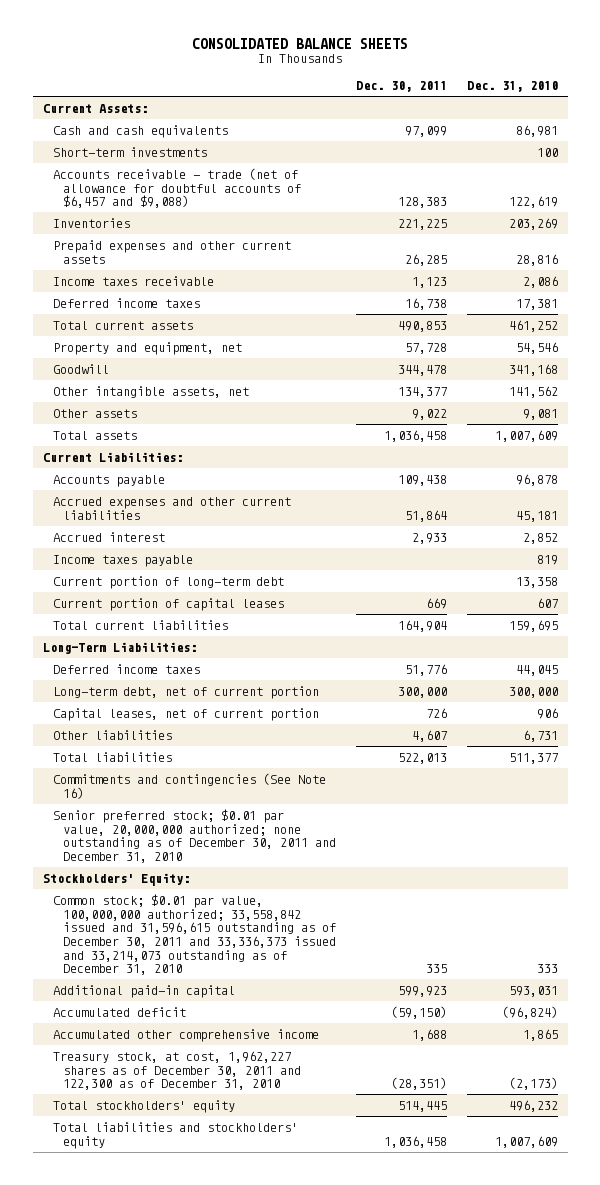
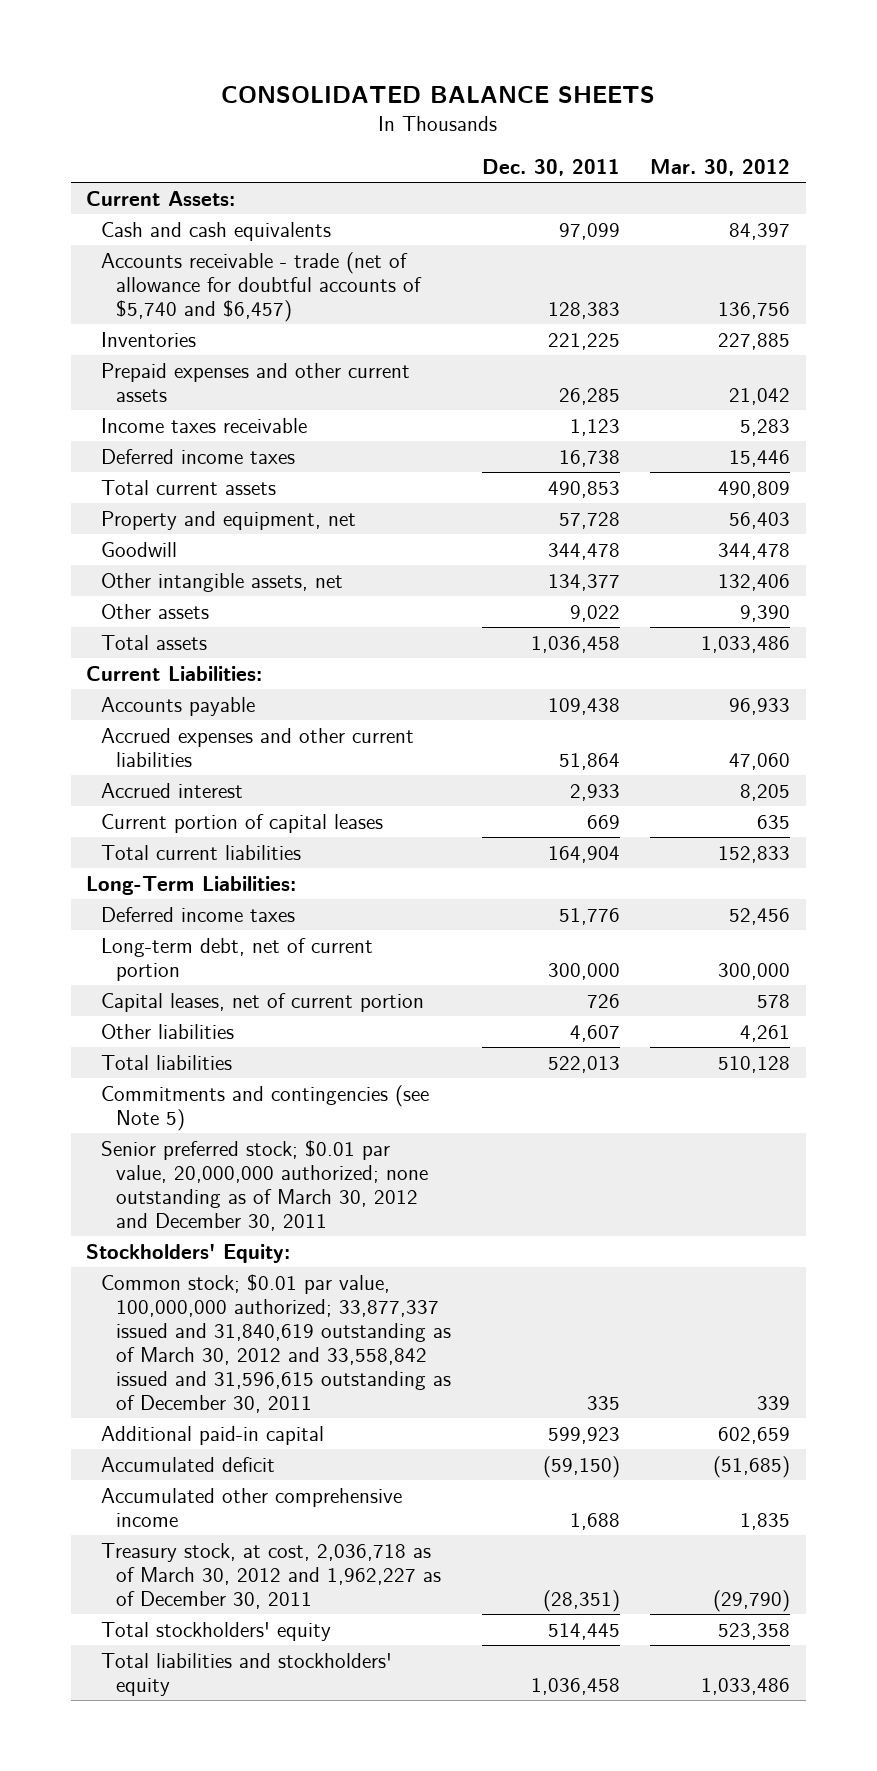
[466,80,558,92] Dec. 31, 2010 -> none
none -> [650,158,791,176] Mar. 30, 2012
[52,146,207,157] Short-term investments -> none
[52,167,302,209] Accounts receivable - trade (net of allowance for doubtful accounts of $6,457 and $9,088) -> [101,251,423,322] Accounts receivable - trade (net of allowance for doubtful accounts of $5,740 and $6,457)
[52,554,193,567] Income taxes payable -> none
[52,575,284,589] Current portion of long-term debt -> none
[52,772,326,799] Commitments and contingencies (See Note 16) -> [101,1084,430,1131] Commitments and contingencies (see Note 5)
[52,808,337,863] Senior preferred stock; $0.01 par value, 20,000,000 authorized; none outstanding as of December 30, 2011 and December 31, 2010 -> [101,1139,429,1232] Senior preferred stock; $0.01 par value, 20,000,000 authorized; none outstanding as of March 30, 2012 and December 30, 2011
[52,893,337,976] Common stock; $0.01 par value, 100,000,000 authorized; 33,558,842 issued and 31,596,615 outstanding as of December 30, 2011 and 33,336,373 issued and 33,214,073 outstanding as of December 31, 2010 -> [101,1273,452,1414] Common stock; $0.01 par value, 100,000,000 authorized; 33,877,337 issued and 31,840,619 outstanding as of March 30, 2012 and 33,558,842 issued and 31,596,615 outstanding as of December 30, 2011
[52,1050,302,1091] Treasury stock, at cost, 1,962,227 shares as of December 30, 2011 and 122,300 as of December 31, 2010 -> [101,1542,442,1609] Treasury stock, at cost, 2,036,718 as of March 30, 2012 and 1,962,227 as of December 30, 2011

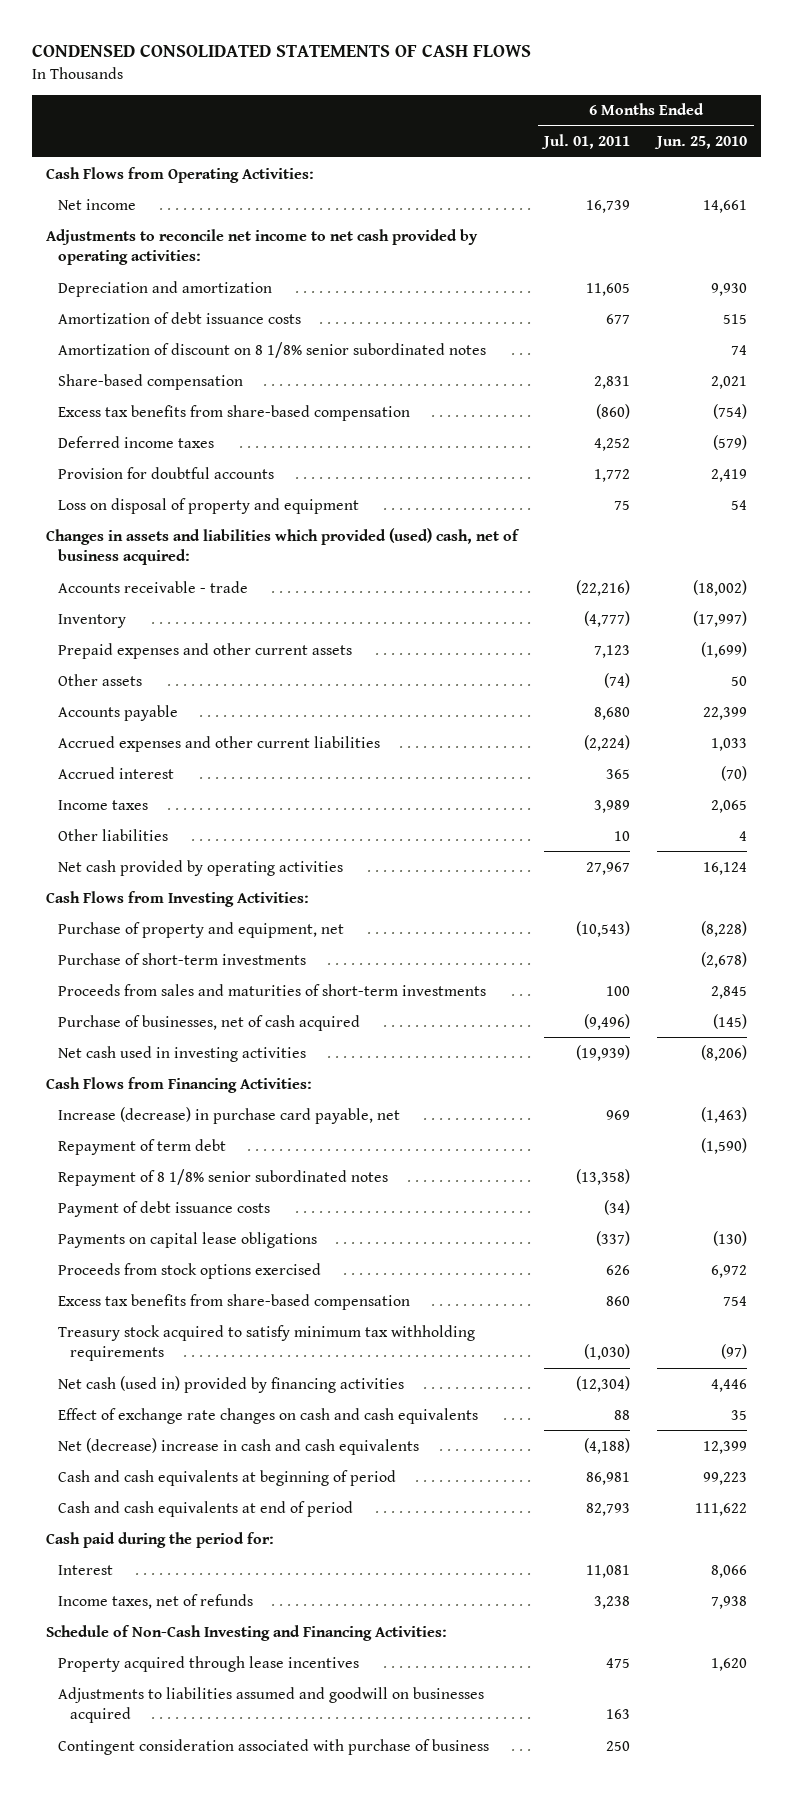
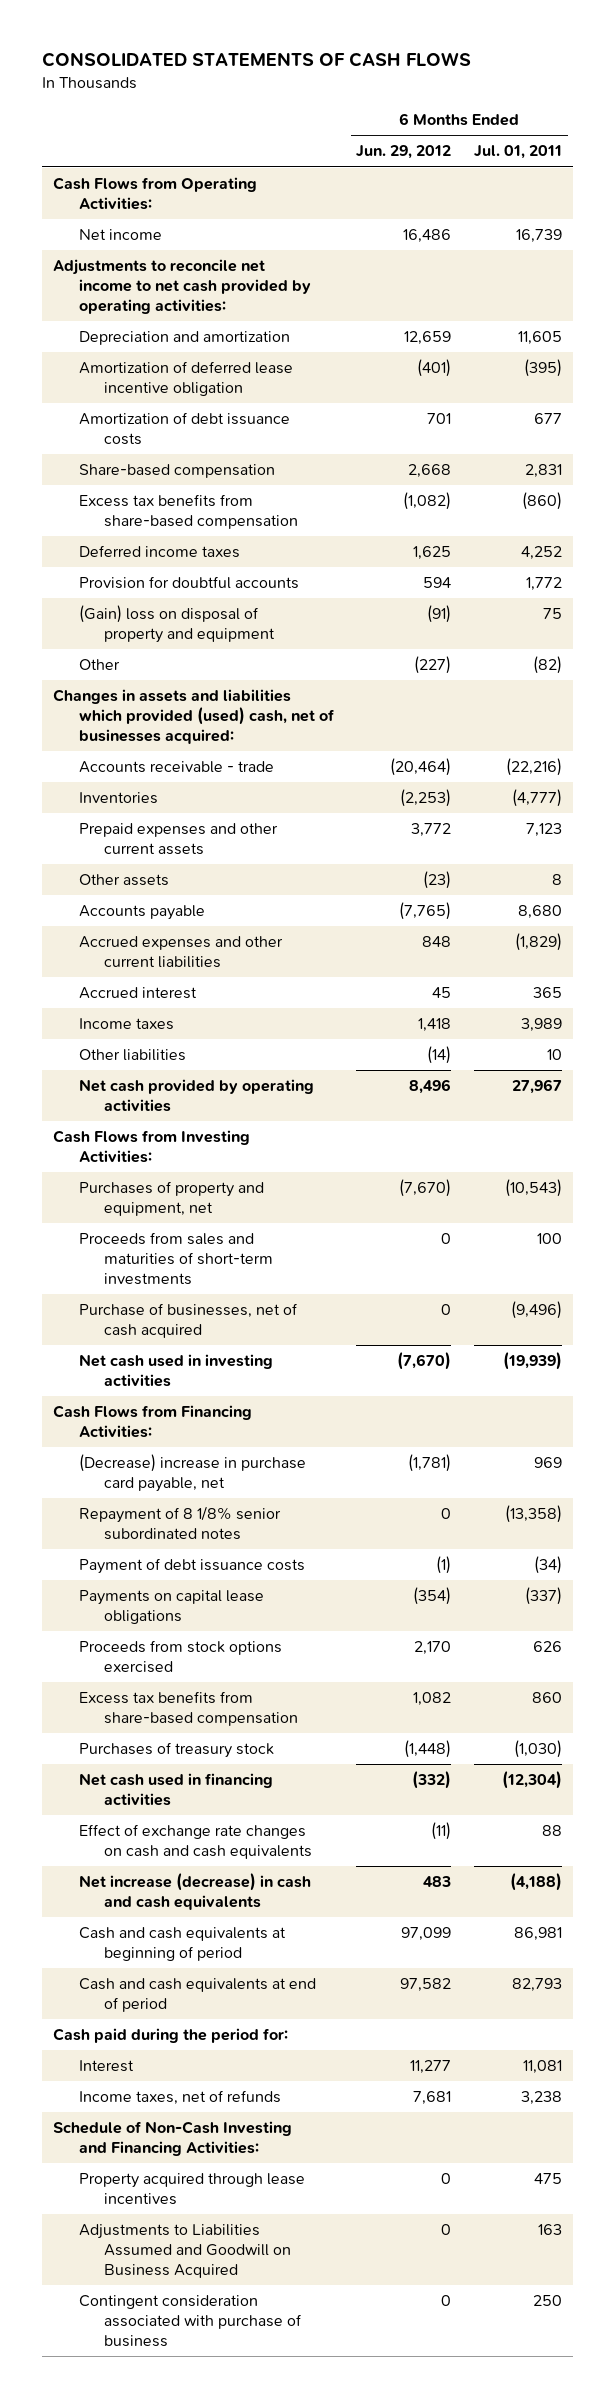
[32,43,532,57] CONDENSED CONSOLIDATED STATEMENTS OF CASH FLOWS -> [41,52,471,68] CONSOLIDATED STATEMENTS OF CASH FLOWS
[654,136,748,150] Jun. 25, 2010 -> none
none -> [356,145,452,160] Jun. 29, 2012
none -> [78,361,293,396] Amortization of deferred lease incentive obligation
[57,341,486,358] Amortization of discount on 8 1/8% senior subordinated notes -> none
[57,497,359,514] Loss on disposal of property and equipment -> [78,605,275,643] (Gain) loss on disposal of property and equipment
none -> [78,659,120,671] Other
[45,527,520,566] Changes in assets and liabilities which provided (used) cash, net of business acquired: -> [53,689,335,744] Changes in assets and liabilities which provided (used) cash, net of businesses acquired:
[57,613,126,628] Inventory -> [78,792,158,805] Inventories
[604,672,631,688] (74) -> [551,874,562,886] 8
[584,734,631,751] (2,224) -> [514,933,562,952] (1,829)
[57,952,306,965] Purchase of short-term investments -> none
[57,921,344,938] Purchase of property and equipment, net -> [78,1181,264,1216] Purchases of property and equipment, net
[57,1138,226,1155] Repayment of term debt -> none
[57,1106,400,1124] Increase (decrease) in purchase card payable, net -> [78,1454,306,1492] (Decrease) increase in purchase card payable, net
[57,1324,475,1362] Treasury stock acquired to satisfy minimum tax withholding requirements -> [78,1742,274,1759] Purchases of treasury stock
[57,1375,404,1393] Net cash (used in) provided by financing activities -> [78,1773,273,1806] Net cash used in financing activities
[57,1437,419,1455] Net (decrease) increase in cash and cash equivalents -> [78,1873,311,1910] Net increase (decrease) in cash and cash equivalents
[57,1686,484,1724] Adjustments to liabilities assumed and goodwill on businesses acquired -> [78,2224,291,2278] Adjustments to Liabilities Assumed and Goodwill on Business Acquired

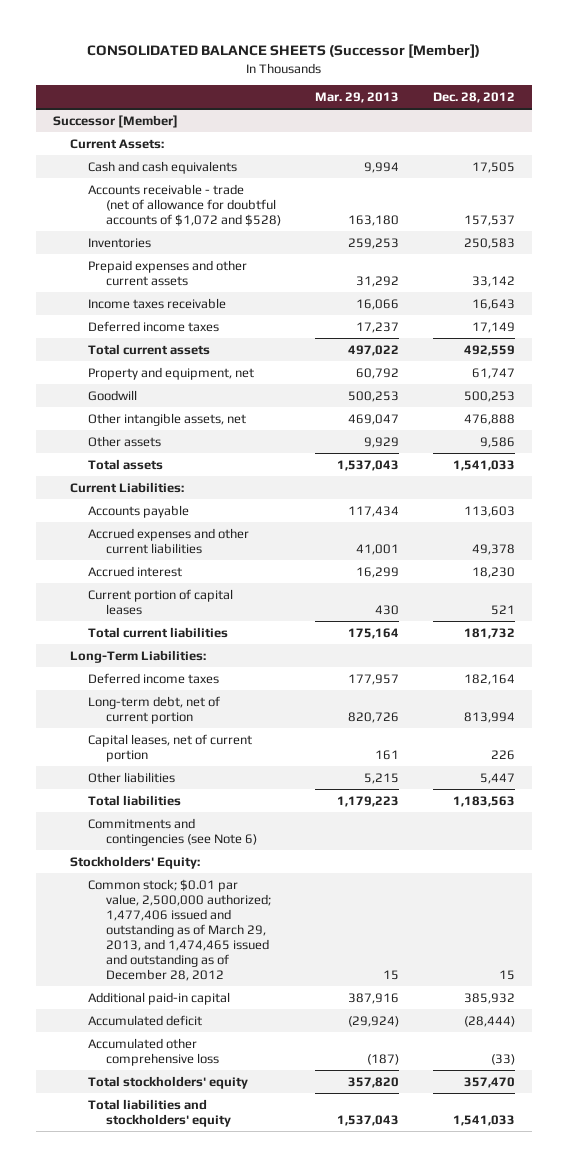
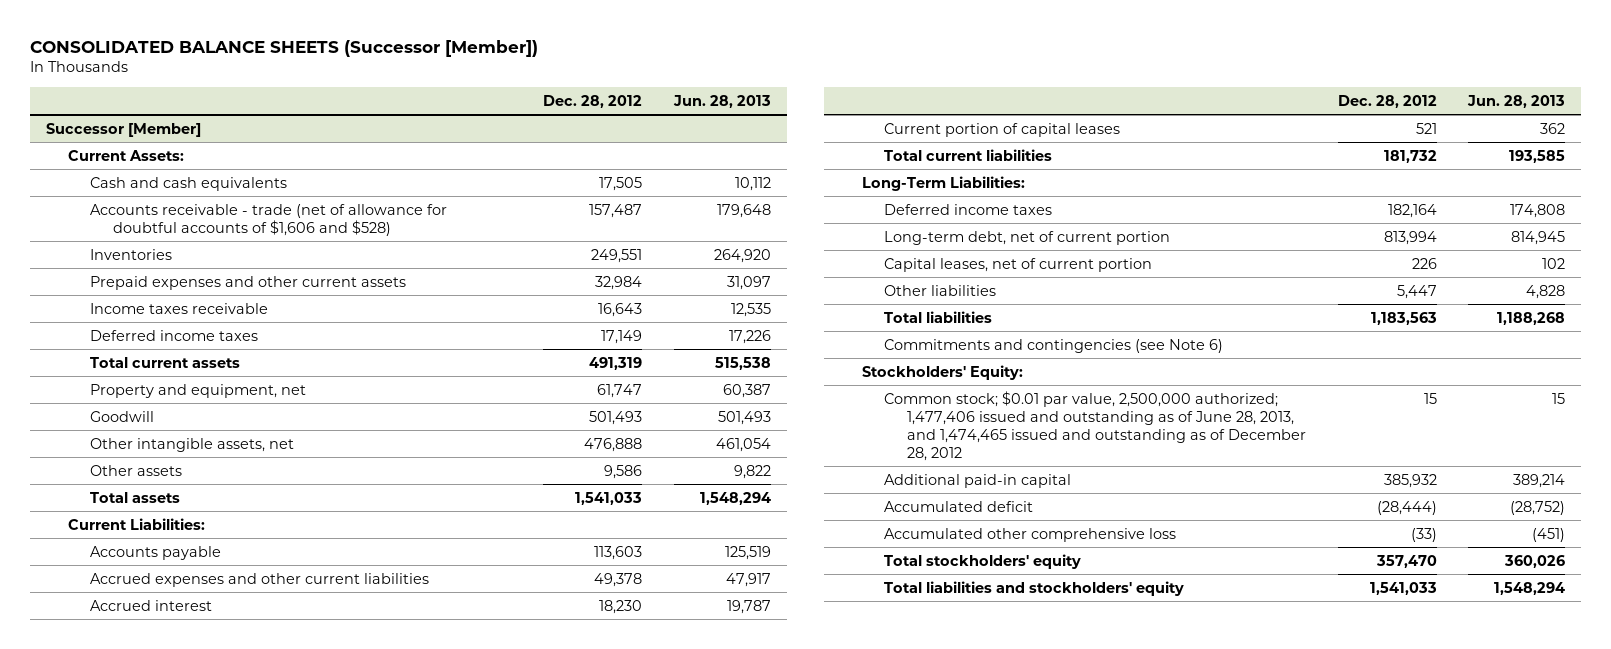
[314,92,399,104] Mar. 29, 2013 -> none
none -> [673,94,772,108] Jun. 28, 2013
[87,183,281,226] Accounts receivable - trade (net of allowance for doubtful accounts of $1,072 and $528) -> [90,203,448,236] Accounts receivable - trade (net of allowance for doubtful accounts of $1,606 and $528)
[463,214,515,226] 157,537 -> [589,203,643,218] 157,487
[463,237,515,249] 250,583 -> [591,248,643,263] 249,551
[471,275,515,287] 33,142 -> [595,275,643,290] 32,984
[463,344,515,356] 492,559 -> [589,356,643,370] 491,319
[463,390,515,402] 500,253 -> [589,410,643,425] 501,493
[87,878,271,981] Common stock; $0.01 par value, 2,500,000 authorized; 1,477,406 issued and outstanding as of March 29, 2013, and 1,474,465 issued and outstanding as of December 28, 2012 -> [884,390,1306,462] Common stock; $0.01 par value, 2,500,000 authorized; 1,477,406 issued and outstanding as of June 28, 2013, and 1,474,465 issued and outstanding as of December 28, 2012

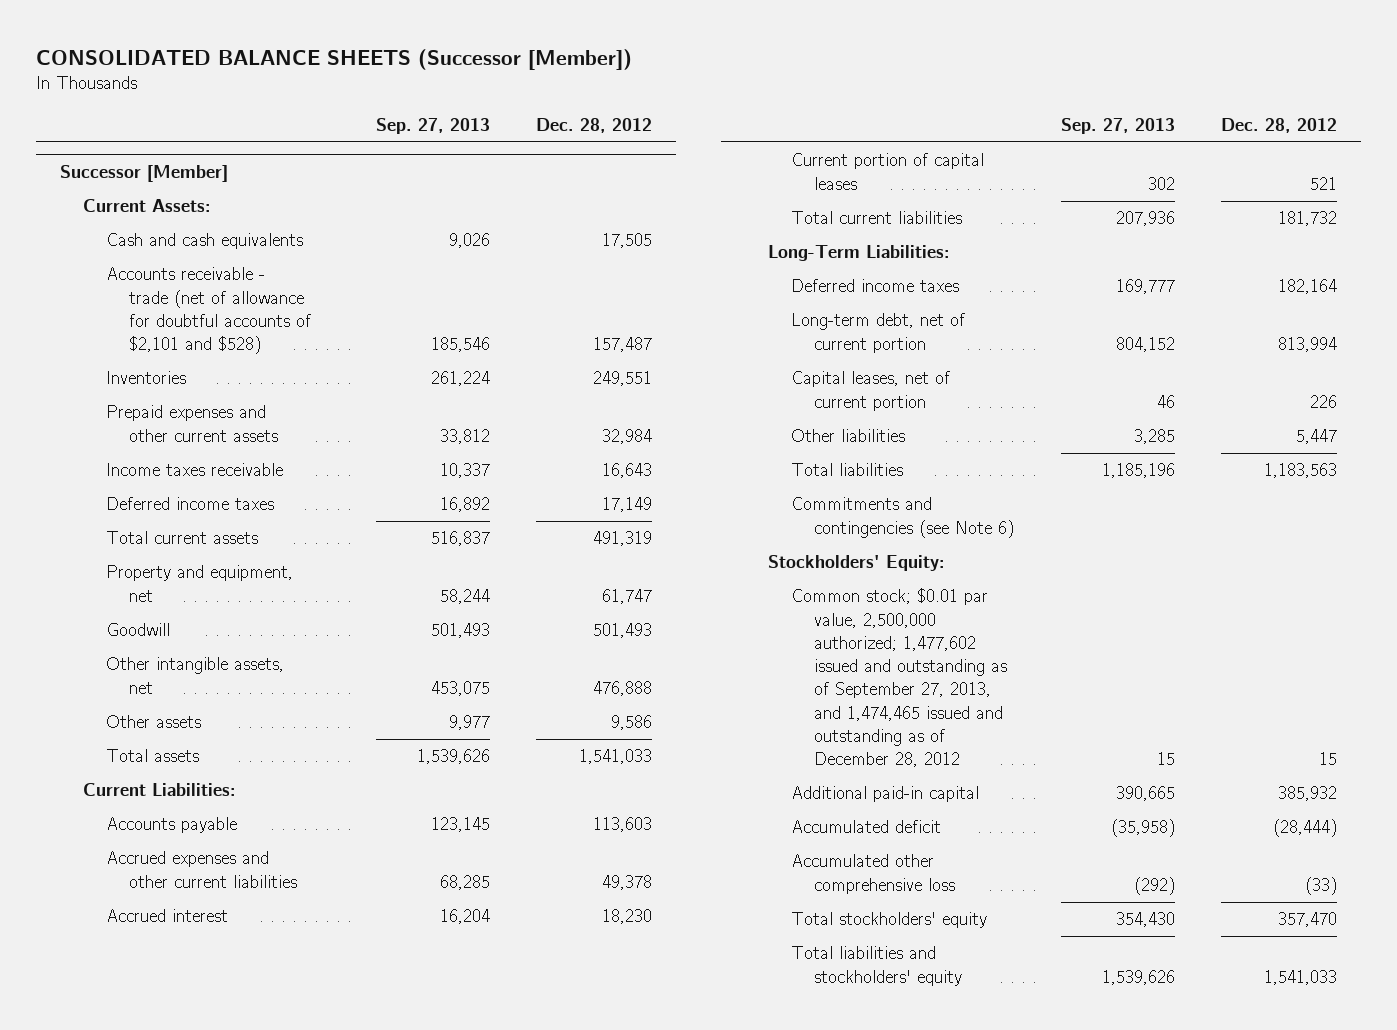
[673,94,772,108] Jun. 28, 2013 -> none
none -> [375,118,490,135] Sep. 27, 2013
[90,203,448,236] Accounts receivable - trade (net of allowance for doubtful accounts of $1,606 and $528) -> [105,267,312,355] Accounts receivable - trade (net of allowance for doubtful accounts of $2,101 and $528)
[884,390,1306,462] Common stock; $0.01 par value, 2,500,000 authorized; 1,477,406 issued and outstanding as of June 28, 2013, and 1,474,465 issued and outstanding as of December 28, 2012 -> [790,588,1008,768] Common stock; $0.01 par value, 2,500,000 authorized; 1,477,602 issued and outstanding as of September 27, 2013, and 1,474,465 issued and outstanding as of December 28, 2012

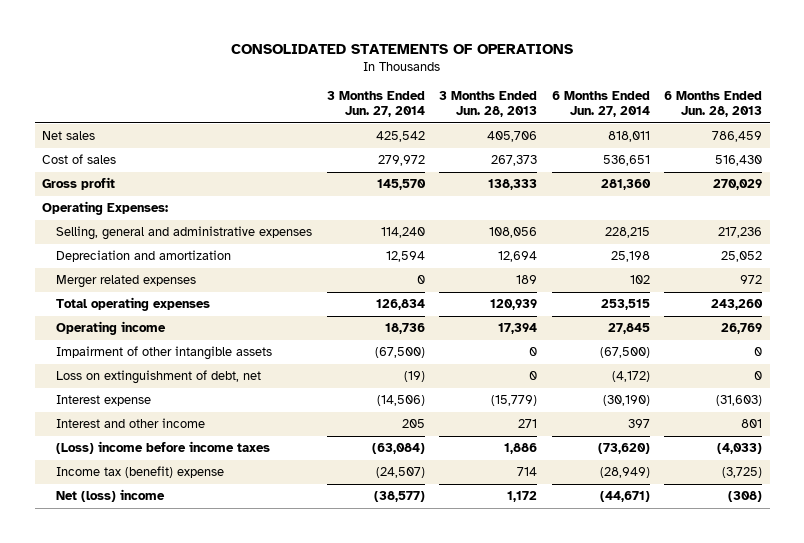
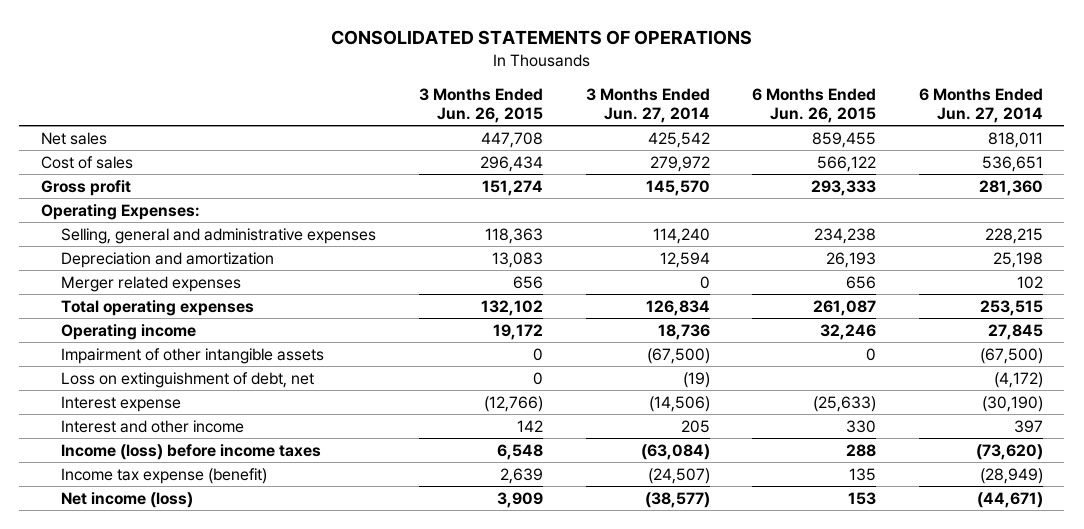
[439,90,538,117] 3 Months Ended Jun. 28, 2013 -> none
[664,90,763,117] 6 Months Ended Jun. 28, 2013 -> none
none -> [418,87,543,124] 3 Months Ended Jun. 26, 2015
none -> [752,87,877,124] 6 Months Ended Jun. 26, 2015
[56,441,271,455] (Loss) income before income taxes -> [61,443,322,460] Income (loss) before income taxes
[56,466,225,479] Income tax (benefit) expense -> [61,467,268,484] Income tax expense (benefit)
[56,489,166,503] Net (loss) income -> [61,491,194,508] Net income (loss)

